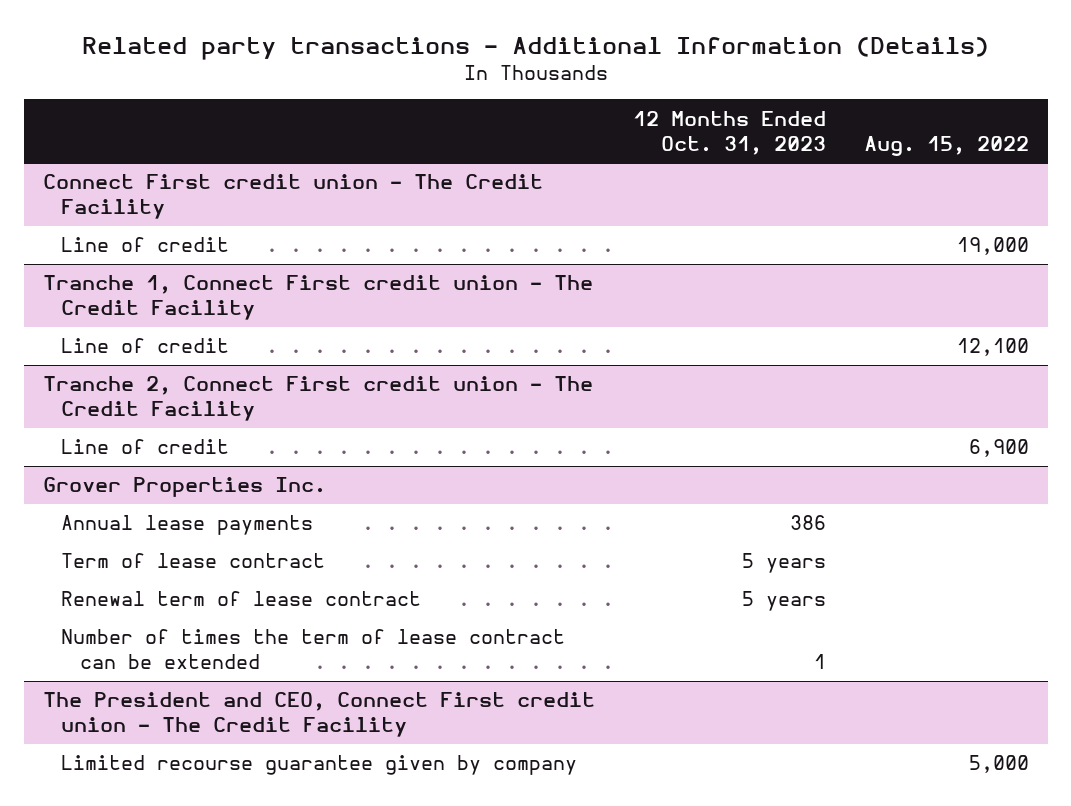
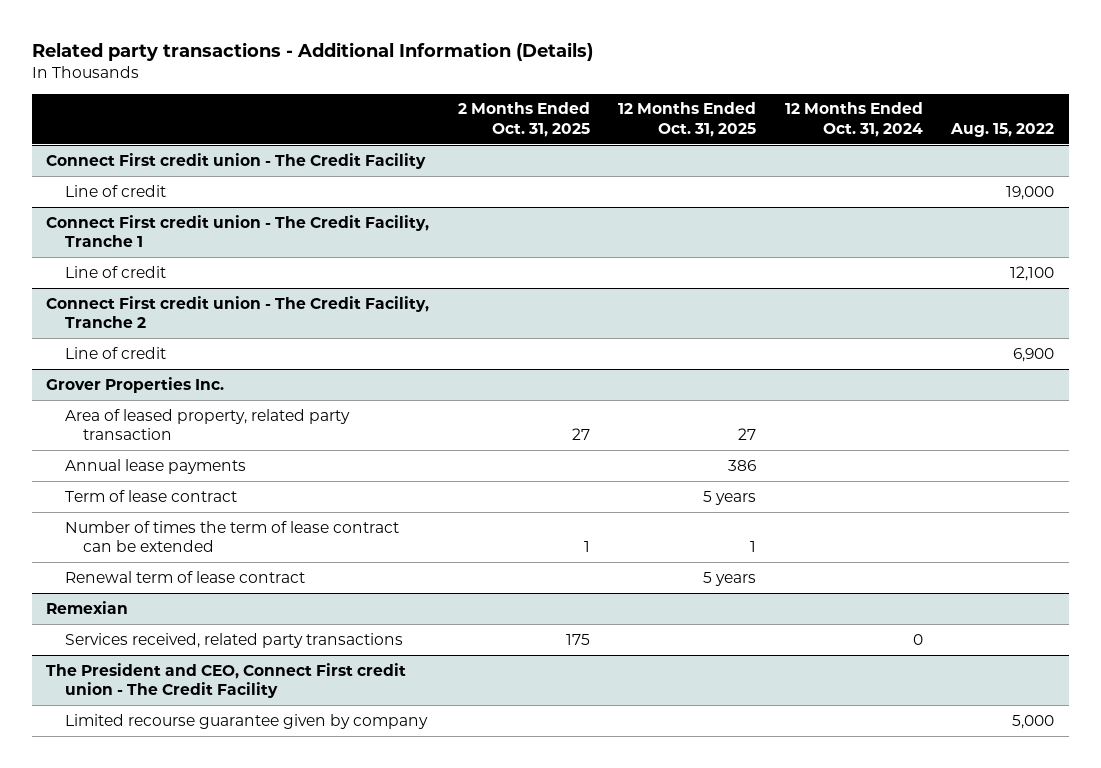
[632,110,826,155] 12 Months Ended Oct. 31, 2023 -> none
none -> [457,102,590,137] 2 Months Ended Oct. 31, 2025
none -> [618,102,757,137] 12 Months Ended Oct. 31, 2025
none -> [784,102,923,137] 12 Months Ended Oct. 31, 2024
[42,275,593,321] Tranche 1, Connect First credit union - The Credit Facility -> [46,214,430,248] Connect First credit union - The Credit Facility, Tranche 1
[42,376,593,422] Tranche 2, Connect First credit union - The Credit Facility -> [46,295,430,329] Connect First credit union - The Credit Facility, Tranche 2
none -> [64,408,350,441] Area of leased property, related party transaction
[61,591,422,607] Renewal term of lease contract -> [64,570,305,583] Renewal term of lease contract
none -> [46,600,129,614] Remexian
none -> [64,632,403,648] Services received, related party transactions

